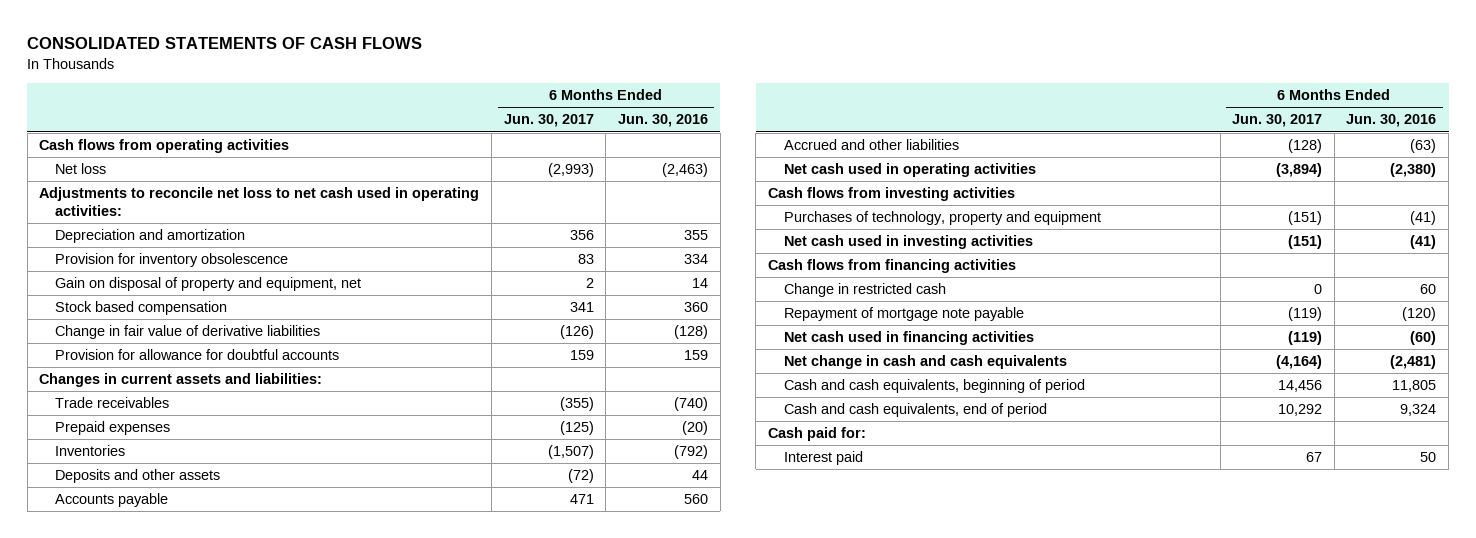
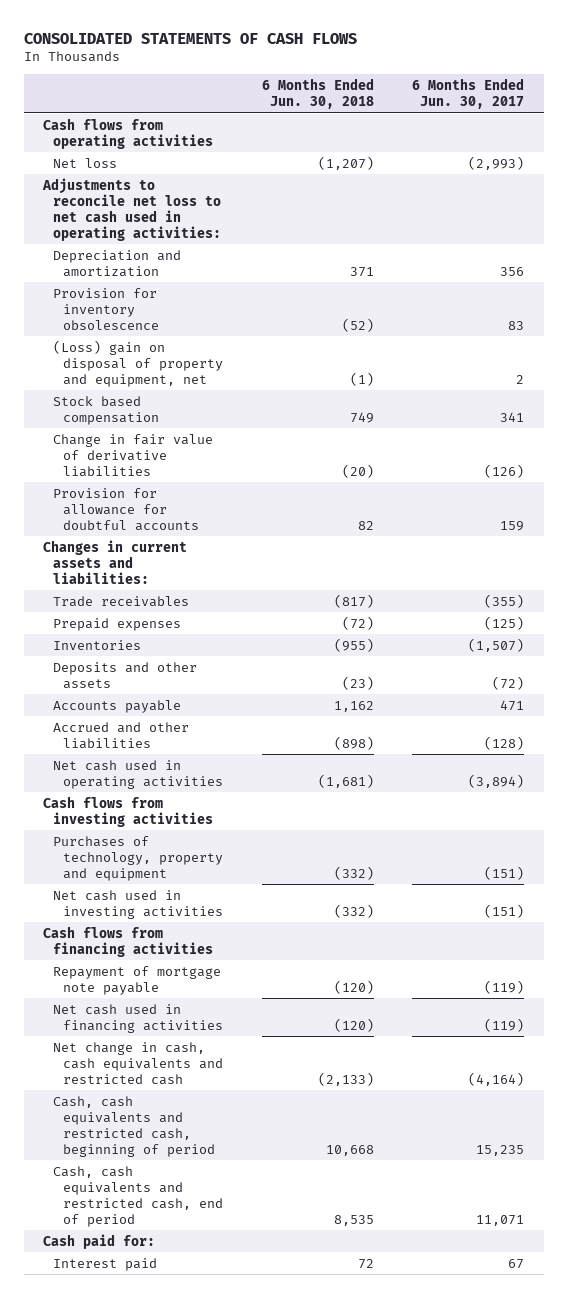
[617,114,708,128] Jun. 30, 2016 -> none
none -> [261,78,374,110] 6 Months Ended Jun. 30, 2018
[55,277,362,292] Gain on disposal of property and equipment, net -> [52,339,223,387] (Loss) gain on disposal of property and equipment, net
[783,283,946,298] Change in restricted cash -> none
[783,355,1067,370] Net change in cash and cash equivalents -> [52,1041,223,1085] Net change in cash, cash equivalents and restricted cash
[783,379,1085,394] Cash and cash equivalents, beginning of period -> [52,1095,215,1157] Cash, cash equivalents and restricted cash, beginning of period
[1278,380,1323,393] 14,456 -> [476,1144,525,1156] 15,235
[783,403,1047,418] Cash and cash equivalents, end of period -> [52,1165,223,1227] Cash, cash equivalents and restricted cash, end of period
[1278,404,1323,417] 10,292 -> [476,1214,525,1226] 11,071

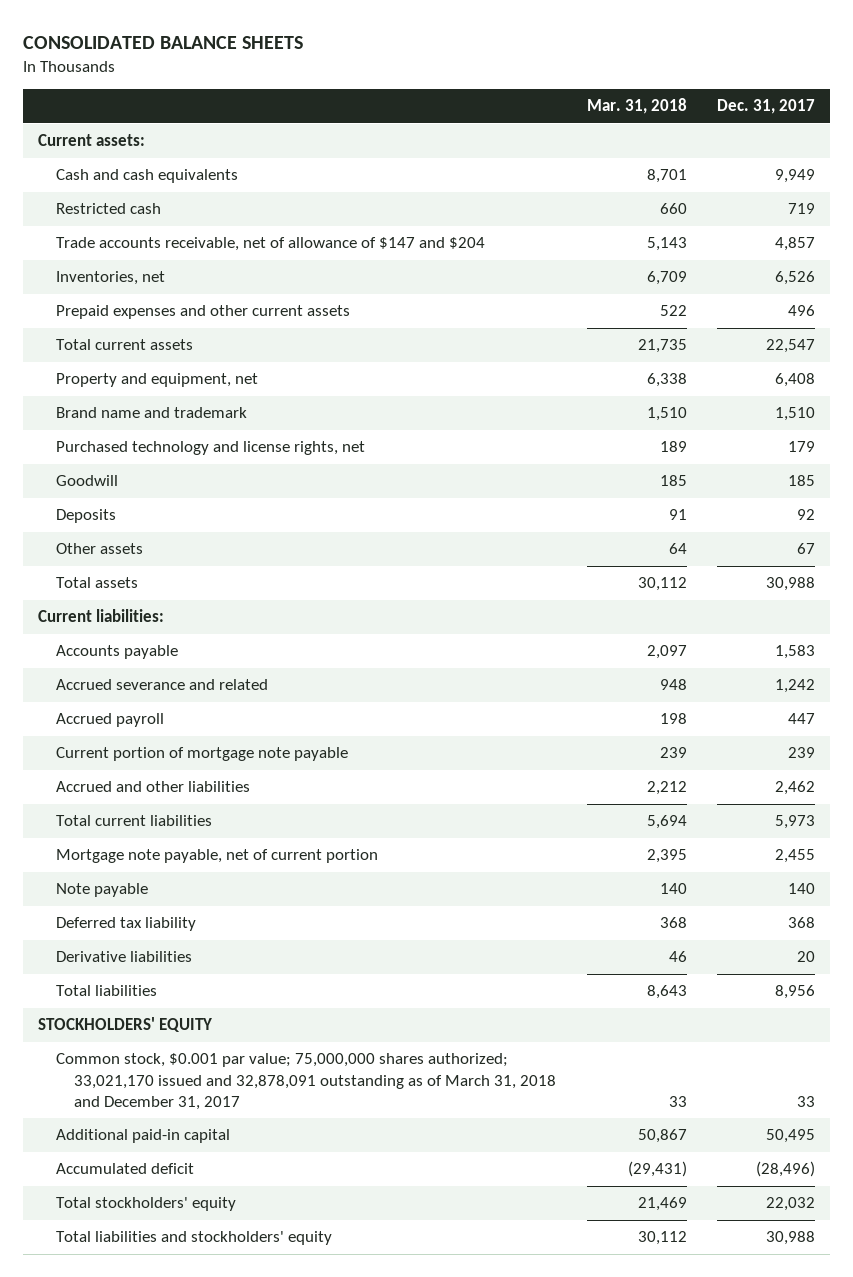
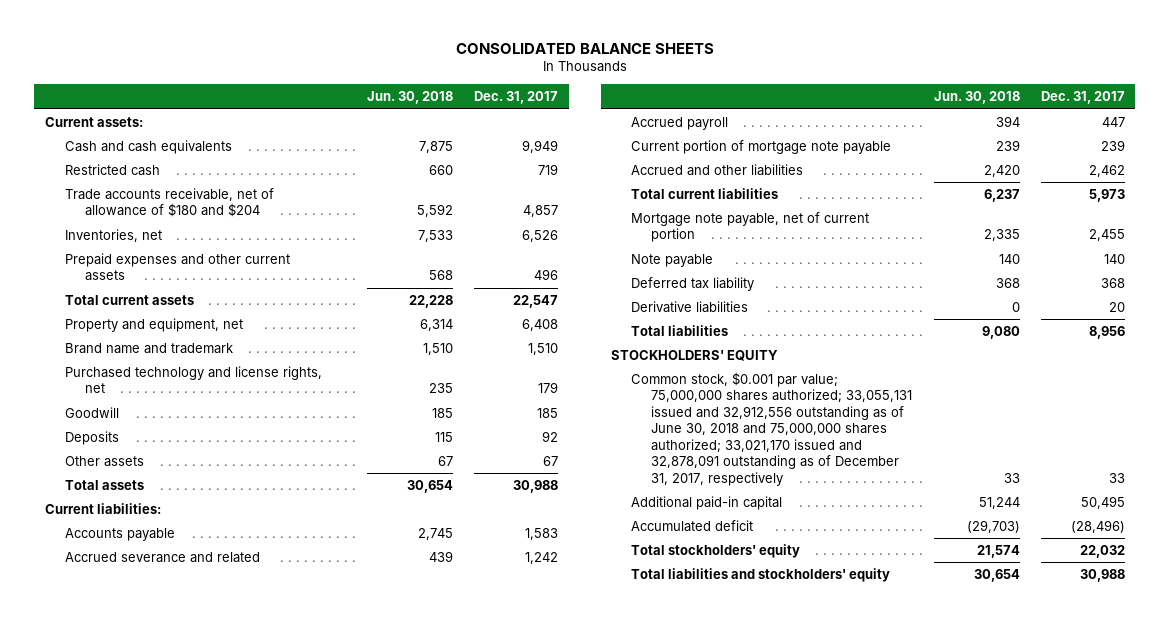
[586,98,687,115] Mar. 31, 2018 -> none
none -> [366,91,453,105] Jun. 30, 2018
[56,237,486,252] Trade accounts receivable, net of allowance of $147 and $204 -> [64,187,274,218] Trade accounts receivable, net of allowance of $180 and $204
[56,1053,557,1110] Common stock, $0.001 par value; 75,000,000 shares authorized; 33,021,170 issued and 32,878,091 outstanding as of March 31, 2018 and December 31, 2017 -> [631,371,913,486] Common stock, $0.001 par value; 75,000,000 shares authorized; 33,055,131 issued and 32,912,556 outstanding as of June 30, 2018 and 75,000,000 shares authorized; 33,021,170 issued and 32,878,091 outstanding as of December 31, 2017, respectively

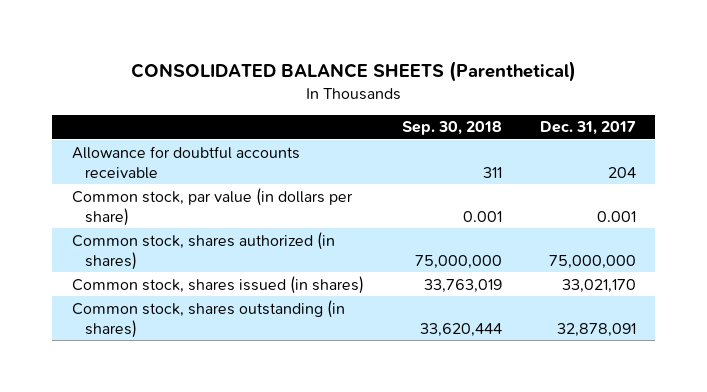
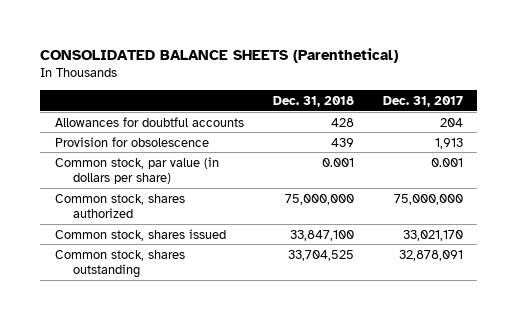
[401,121,502,136] Sep. 30, 2018 -> none
none -> [272,95,354,107] Dec. 31, 2018
[71,145,300,179] Allowance for doubtful accounts receivable -> [54,116,244,127] Allowances for doubtful accounts
none -> [54,136,209,147] Provision for obsolescence
[71,231,335,270] Common stock, shares authorized (in shares) -> [54,193,185,219] Common stock, shares authorized
[71,275,364,294] Common stock, shares issued (in shares) -> [54,228,226,241] Common stock, shares issued
[71,299,345,338] Common stock, shares outstanding (in shares) -> [54,249,185,279] Common stock, shares outstanding

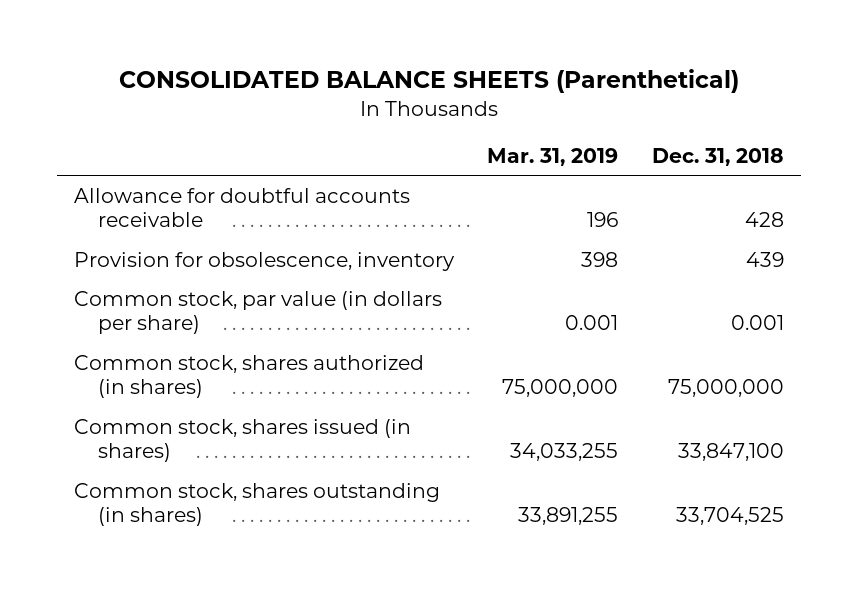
[382,95,463,107] Dec. 31, 2017 -> none
none -> [487,147,619,166] Mar. 31, 2019
[54,116,244,127] Allowances for doubtful accounts -> [73,187,410,228] Allowance for doubtful accounts receivable
[54,136,209,147] Provision for obsolescence -> [73,251,455,271] Provision for obsolescence, inventory
[54,193,185,219] Common stock, shares authorized -> [73,354,424,399] Common stock, shares authorized (in shares)
[54,228,226,241] Common stock, shares issued -> [73,418,411,463] Common stock, shares issued (in shares)
[54,249,185,279] Common stock, shares outstanding -> [73,482,440,527] Common stock, shares outstanding (in shares)

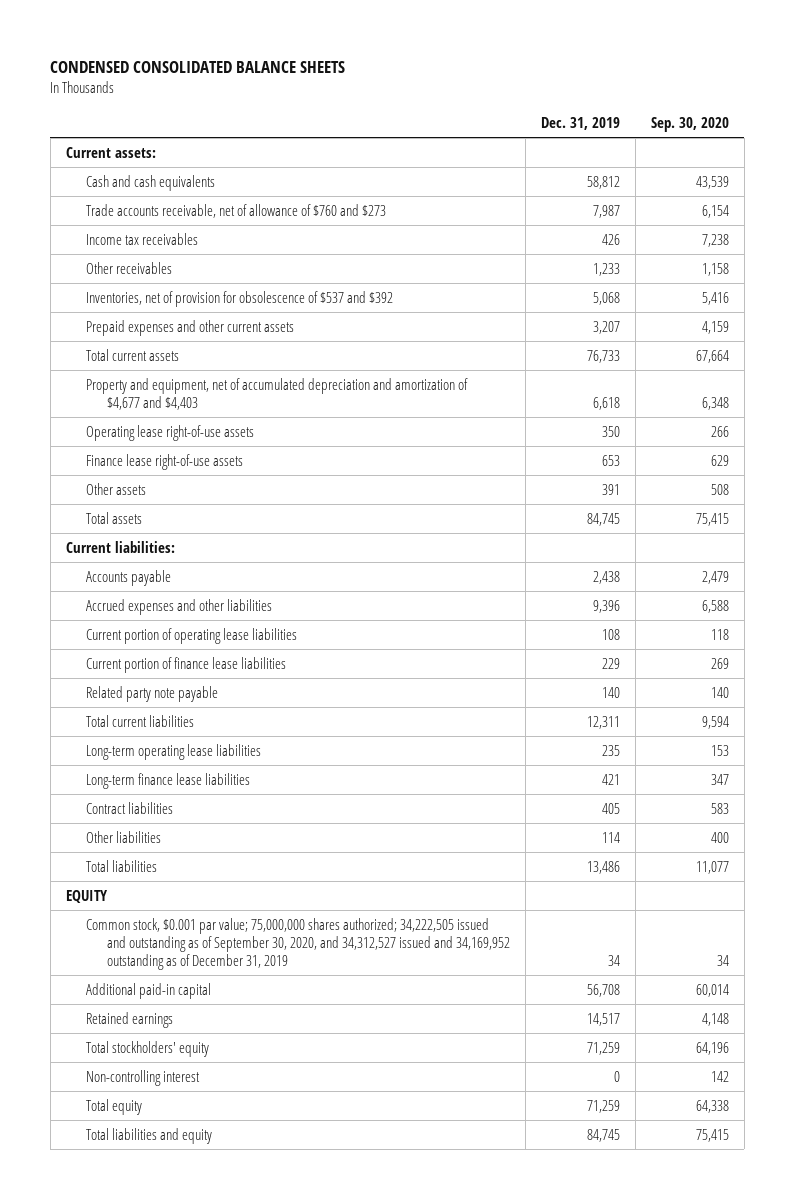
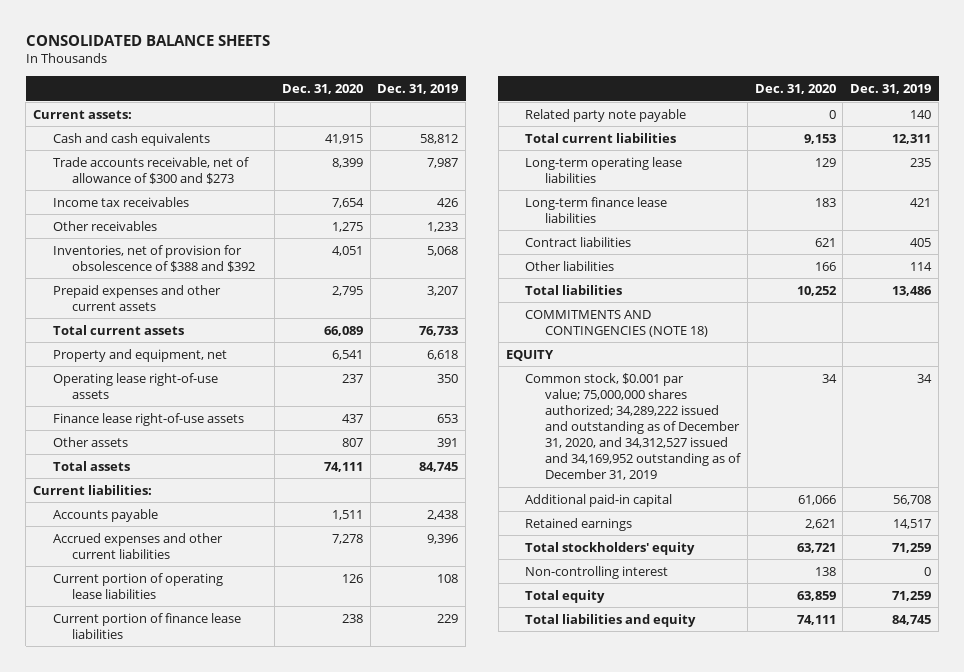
[50,61,346,74] CONDENSED CONSOLIDATED BALANCE SHEETS -> [25,34,270,46] CONSOLIDATED BALANCE SHEETS
[650,117,729,133] Sep. 30, 2020 -> none
none -> [281,84,363,95] Dec. 31, 2020
[86,203,387,218] Trade accounts receivable, net of allowance of $760 and $273 -> [52,156,249,184] Trade accounts receivable, net of allowance of $300 and $273
[86,290,394,307] Inventories, net of provision for obsolescence of $537 and $392 -> [52,244,256,272] Inventories, net of provision for obsolescence of $388 and $392
[86,377,469,410] Property and equipment, net of accumulated depreciation and amortization of $4,677 and $4,403 -> [52,348,227,362] Property and equipment, net
[86,598,273,615] Accrued expenses and other liabilities -> [52,532,223,559] Accrued expenses and other current liabilities
none -> [525,309,708,337] COMMITMENTS AND CONTINGENCIES (NOTE 18)
[86,917,511,970] Common stock, $0.001 par value; 75,000,000 shares authorized; 34,222,505 issued and outstanding as of September 30, 2020, and 34,312,527 issued and 34,169,952 outstanding as of December 31, 2019 -> [525,372,741,481] Common stock, $0.001 par value; 75,000,000 shares authorized; 34,289,222 issued and outstanding as of December 31, 2020, and 34,312,527 issued and 34,169,952 outstanding as of December 31, 2019

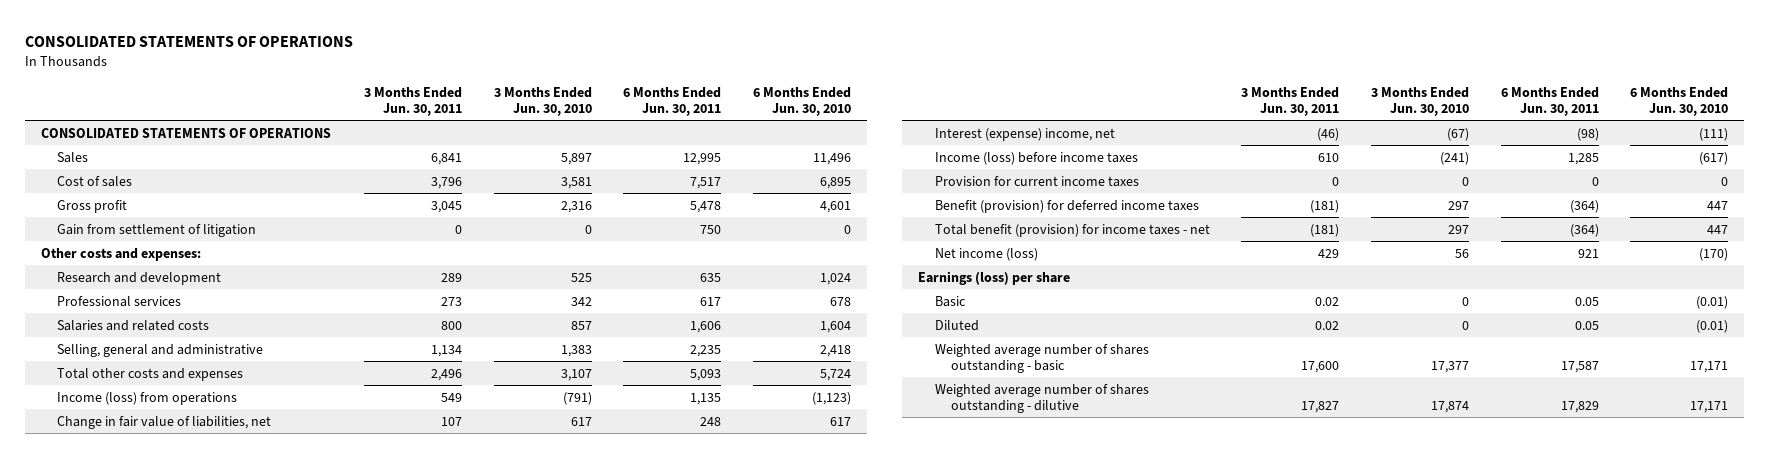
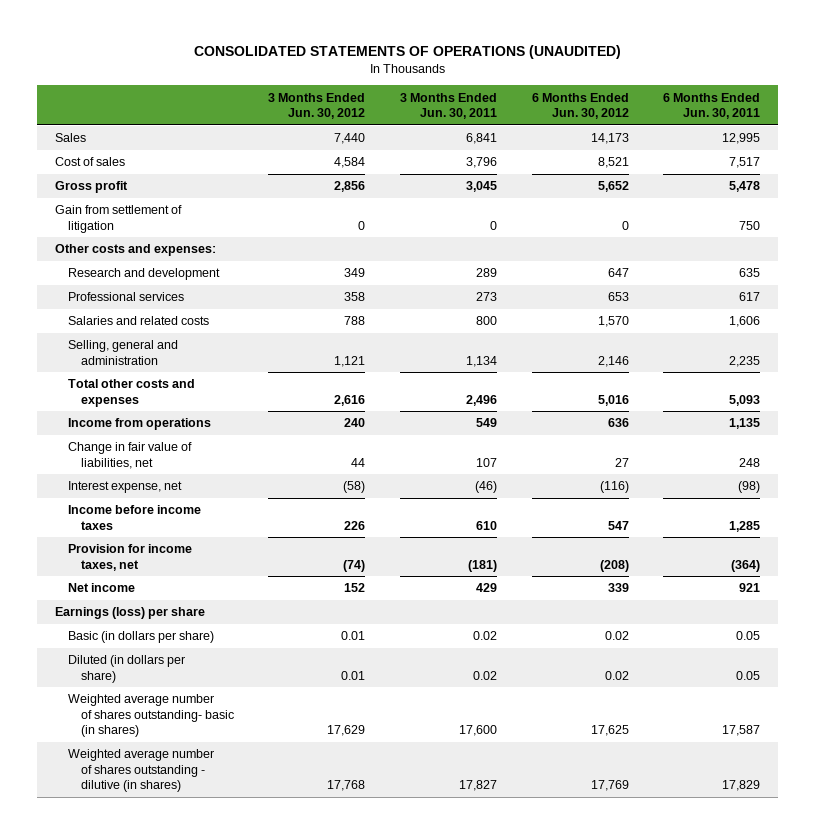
[24,35,353,47] CONSOLIDATED STATEMENTS OF OPERATIONS -> [193,45,621,60] CONSOLIDATED STATEMENTS OF OPERATIONS (UNAUDITED)
[493,86,592,117] 3 Months Ended Jun. 30, 2010 -> none
[753,86,852,117] 6 Months Ended Jun. 30, 2010 -> none
none -> [268,92,366,120] 3 Months Ended Jun. 30, 2012
none -> [531,92,629,120] 6 Months Ended Jun. 30, 2012
[40,127,331,138] CONSOLIDATED STATEMENTS OF OPERATIONS -> none
[57,343,264,357] Selling, general and administrative -> [67,340,178,365] Selling, general and administration
[57,391,238,405] Income (loss) from operations -> [67,418,211,431] Income from operations
[934,175,1139,187] Provision for current income taxes -> none
[934,199,1199,213] Benefit (provision) for deferred income taxes -> none
[934,127,1115,141] Interest (expense) income, net -> [67,481,182,494] Interest expense, net
[934,151,1138,165] Income (loss) before income taxes -> [67,505,201,530] Income before income taxes
[934,223,1210,237] Total benefit (provision) for income taxes - net -> [67,544,192,571] Provision for income taxes, net
[934,247,1038,261] Net income (loss) -> [67,583,135,593] Net income
[934,295,966,307] Basic -> [67,631,214,644] Basic (in dollars per share)
[934,319,979,331] Diluted -> [67,655,185,683] Diluted (in dollars per share)
[934,343,1149,374] Weighted average number of shares outstanding - basic -> [67,694,234,738] Weighted average number of shares outstanding- basic (in shares)
[934,383,1149,414] Weighted average number of shares outstanding - dilutive -> [67,749,214,793] Weighted average number of shares outstanding - dilutive (in shares)

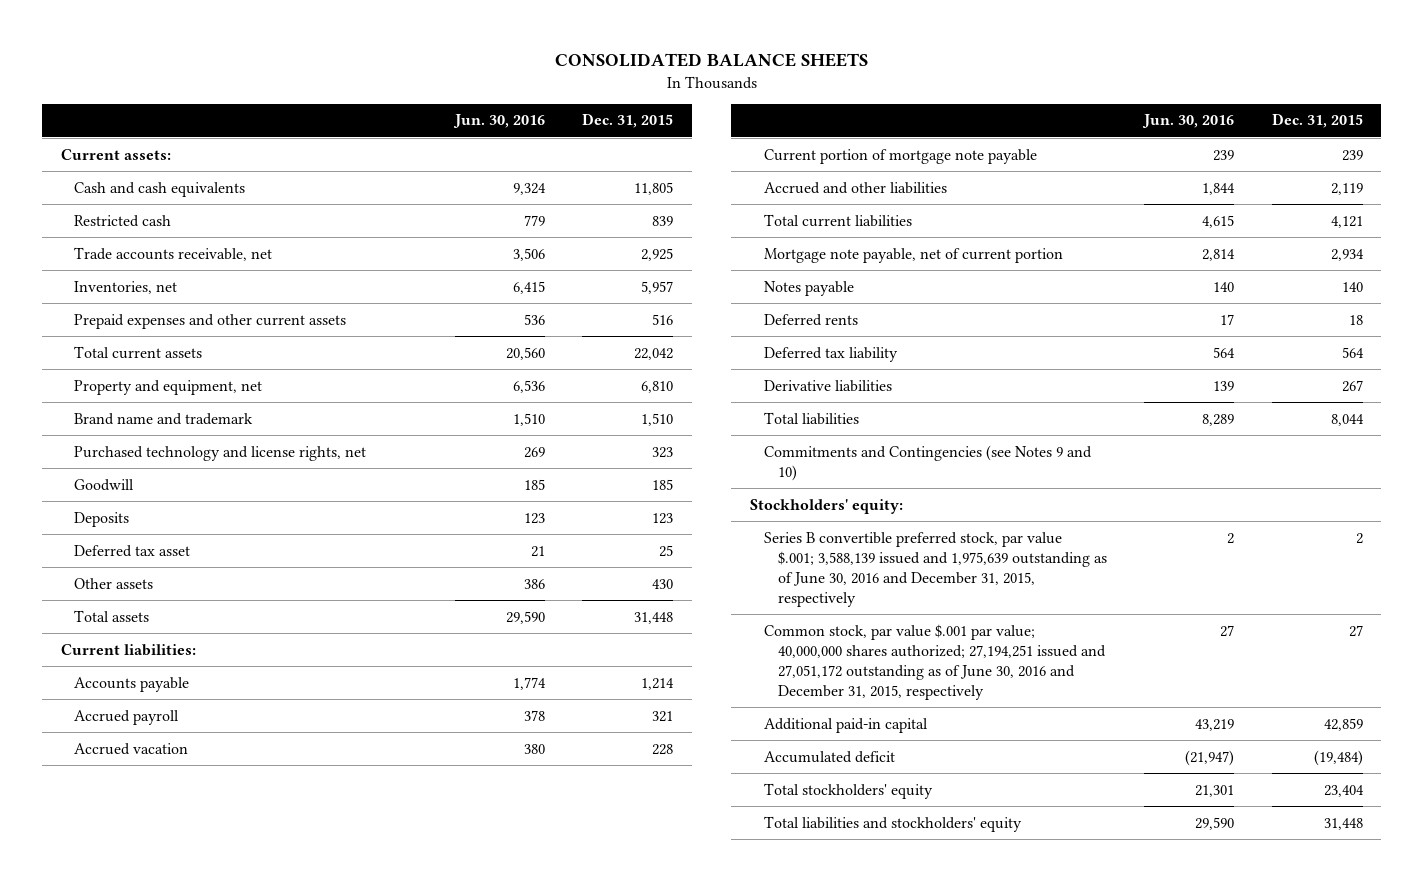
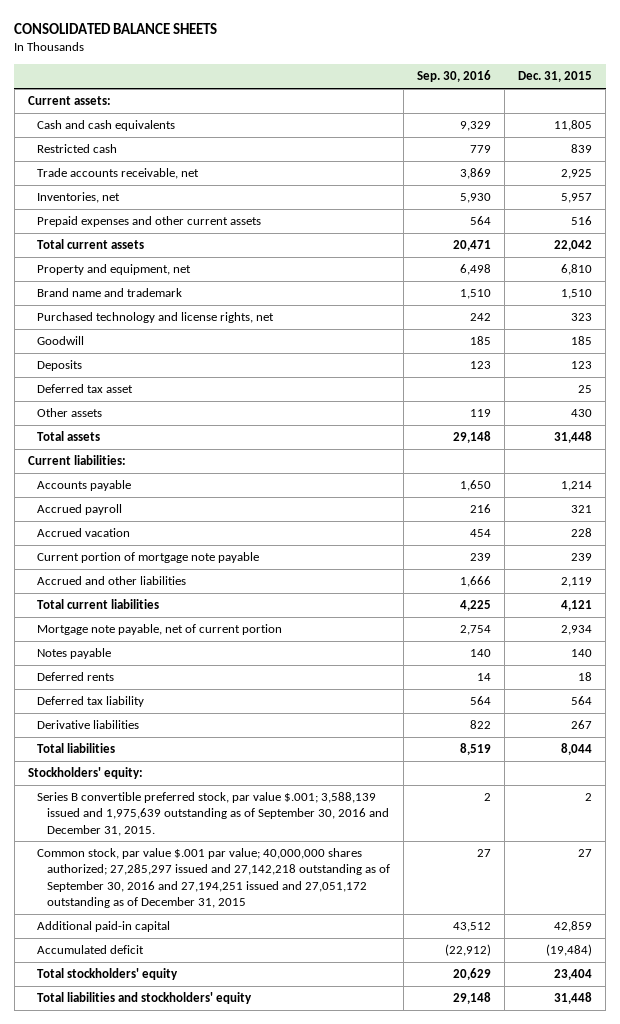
[452,114,545,129] Jun. 30, 2016 -> none
none -> [417,70,492,83] Sep. 30, 2016
[764,444,1093,481] Commitments and Contingencies (see Notes 9 and 10) -> none
[764,531,1107,608] Series B convertible preferred stock, par value $.001; 3,588,139 issued and 1,975,639 outstanding as of June 30, 2016 and December 31, 2015, respectively -> [37,792,390,836] Series B convertible preferred stock, par value $.001; 3,588,139 issued and 1,975,639 outstanding as of September 30, 2016 and December 31, 2015.
[764,623,1106,701] Common stock, par value $.001 par value; 40,000,000 shares authorized; 27,194,251 issued and 27,051,172 outstanding as of June 30, 2016 and December 31, 2015, respectively -> [37,848,391,908] Common stock, par value $.001 par value; 40,000,000 shares authorized; 27,285,297 issued and 27,142,218 outstanding as of September 30, 2016 and 27,194,251 issued and 27,051,172 outstanding as of December 31, 2015

